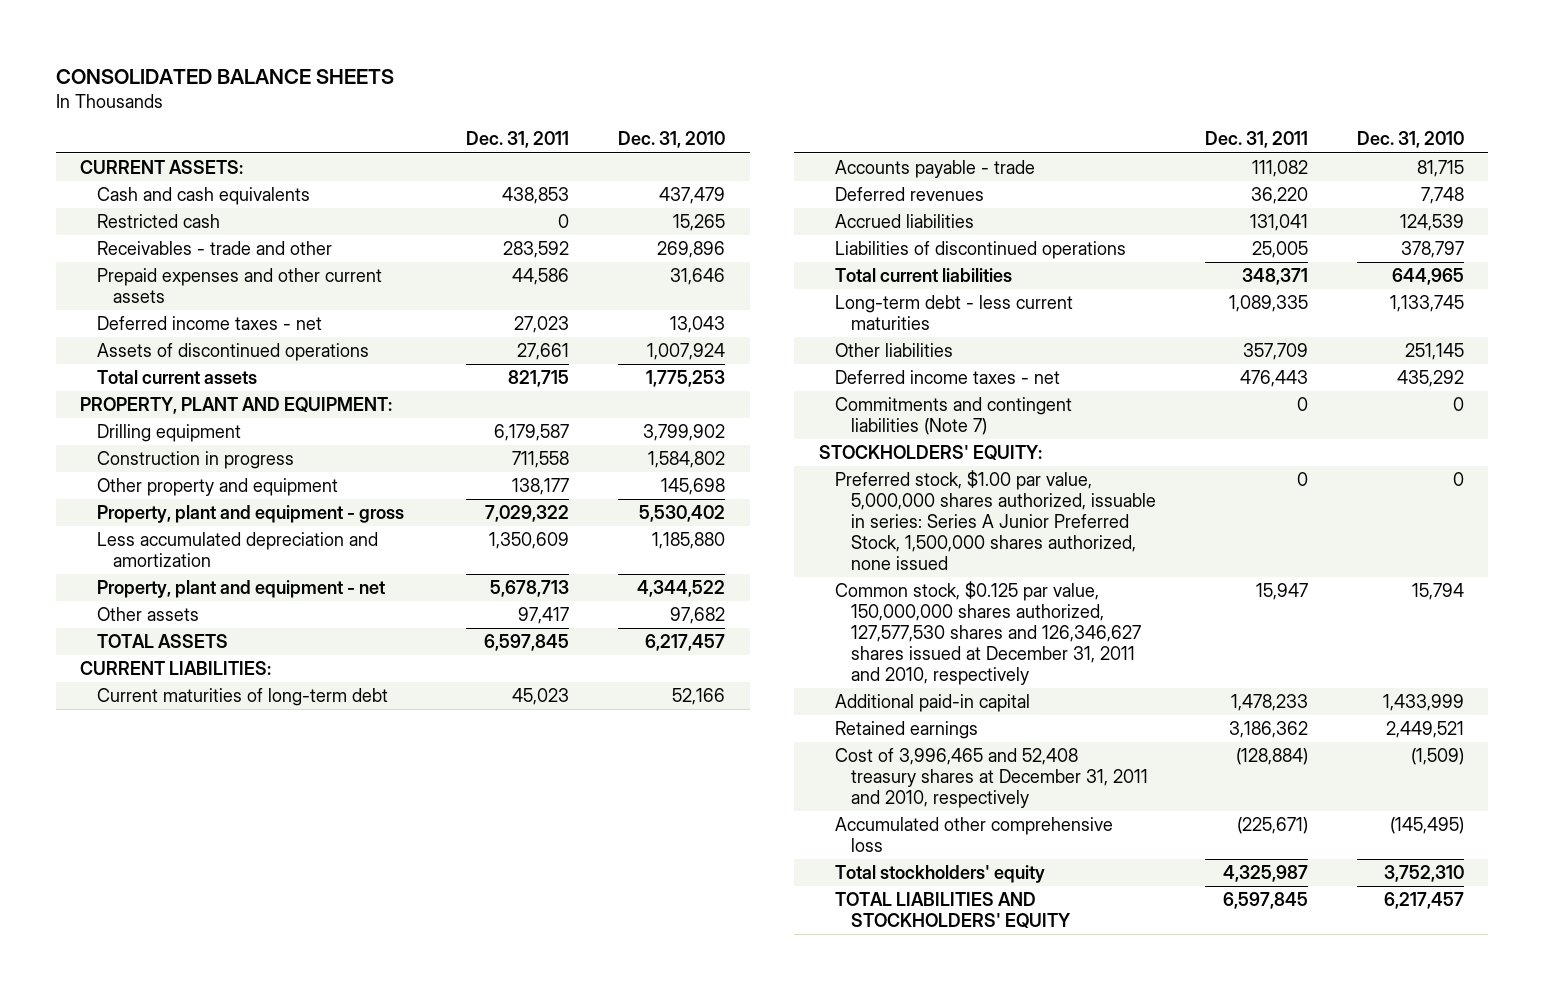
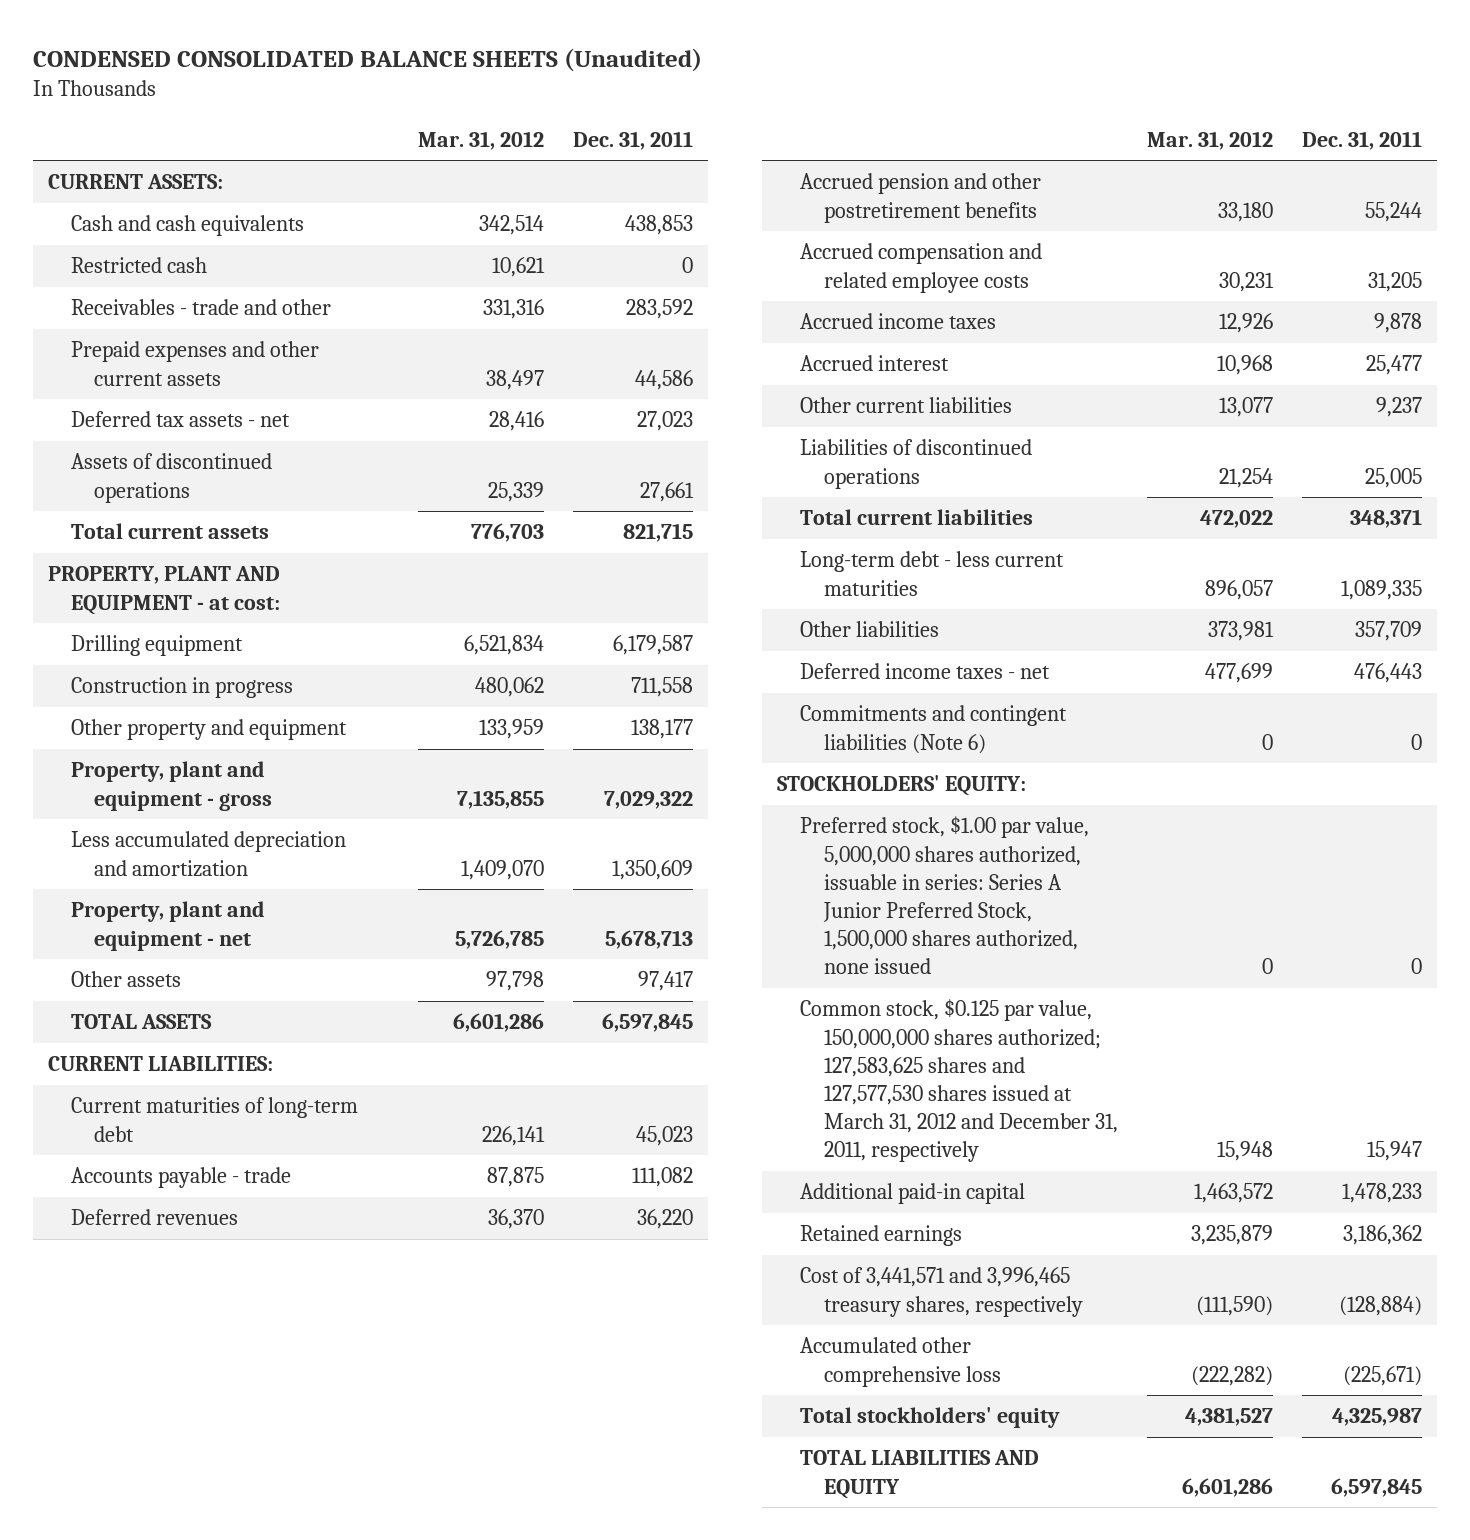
[55,68,394,84] CONSOLIDATED BALANCE SHEETS -> [32,47,702,72] CONDENSED CONSOLIDATED BALANCE SHEETS (Unaudited)
[618,131,726,149] Dec. 31, 2010 -> none
none -> [417,130,544,150] Mar. 31, 2012
[96,316,322,331] Deferred income taxes - net -> [70,411,290,428] Deferred tax assets - net
[80,397,393,415] PROPERTY, PLANT AND EQUIPMENT: -> [47,566,280,615] PROPERTY, PLANT AND EQUIPMENT - at cost:
[834,214,974,229] Accrued liabilities -> none
none -> [800,173,1042,223] Accrued pension and other postretirement benefits
none -> [800,243,1043,293] Accrued compensation and related employee costs
none -> [800,313,997,330] Accrued income taxes
none -> [800,355,950,372] Accrued interest
none -> [800,397,1013,414] Other current liabilities
[834,397,1072,436] Commitments and contingent liabilities (Note 7) -> [800,705,1068,754] Commitments and contingent liabilities (Note 6)
[834,581,1141,685] Common stock, $0.125 par value, 150,000,000 shares authorized, 127,577,530 shares and 126,346,627 shares issued at December 31, 2011 and 2010, respectively -> [800,999,1118,1163] Common stock, $0.125 par value, 150,000,000 shares authorized; 127,583,625 shares and 127,577,530 shares issued at March 31, 2012 and December 31, 2011, respectively
[834,748,1148,808] Cost of 3,996,465 and 52,408 treasury shares at December 31, 2011 and 2010, respectively -> [800,1267,1083,1317] Cost of 3,441,571 and 3,996,465 treasury shares, respectively
[834,892,1071,929] TOTAL LIABILITIES AND STOCKHOLDERS' EQUITY -> [800,1450,1040,1499] TOTAL LIABILITIES AND EQUITY

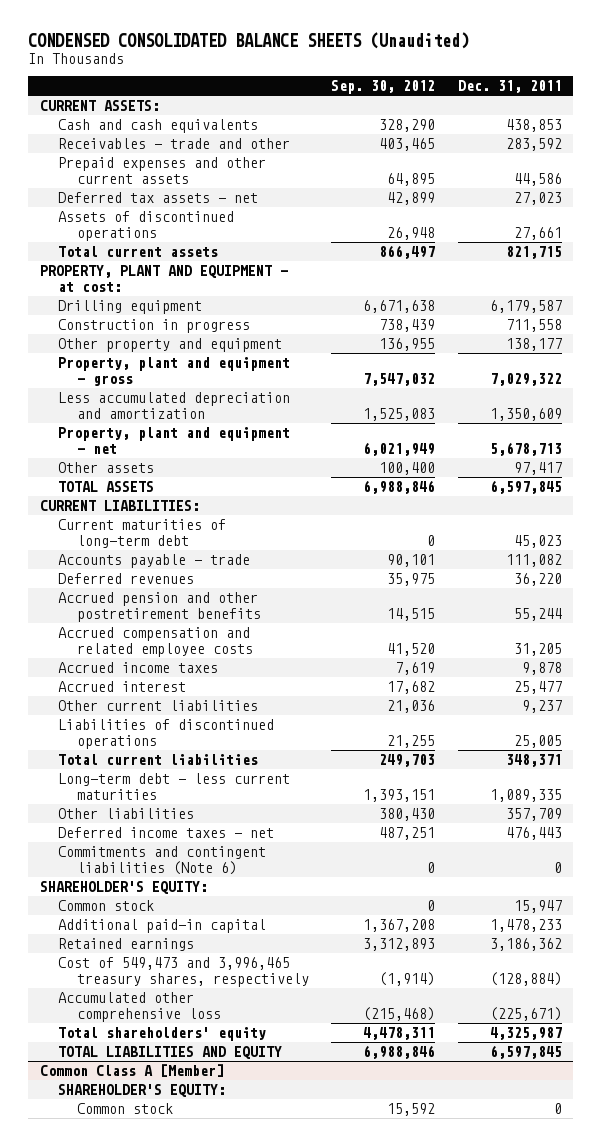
[417,130,544,150] Mar. 31, 2012 -> none
none -> [331,80,436,95] Sep. 30, 2012
[70,257,207,274] Restricted cash -> none
[800,816,1090,975] Preferred stock, $1.00 par value, 5,000,000 shares authorized, issuable in series: Series A Junior Preferred Stock, 1,500,000 shares authorized, none issued -> none
[776,775,1026,797] STOCKHOLDERS' EQUITY: -> [39,881,208,895] SHAREHOLDER'S EQUITY:
[800,999,1118,1163] Common stock, $0.125 par value, 150,000,000 shares authorized; 127,583,625 shares and 127,577,530 shares issued at March 31, 2012 and December 31, 2011, respectively -> [58,900,155,912] Common stock
[800,1267,1083,1317] Cost of 3,441,571 and 3,996,465 treasury shares, respectively -> [58,957,309,987] Cost of 549,473 and 3,996,465 treasury shares, respectively
[800,1407,1061,1429] Total stockholders' equity -> [58,1027,267,1042] Total shareholders' equity
none -> [39,1064,224,1078] Common Class A [Member]
none -> [58,1084,227,1098] SHAREHOLDER'S EQUITY:
none -> [76,1103,173,1115] Common stock

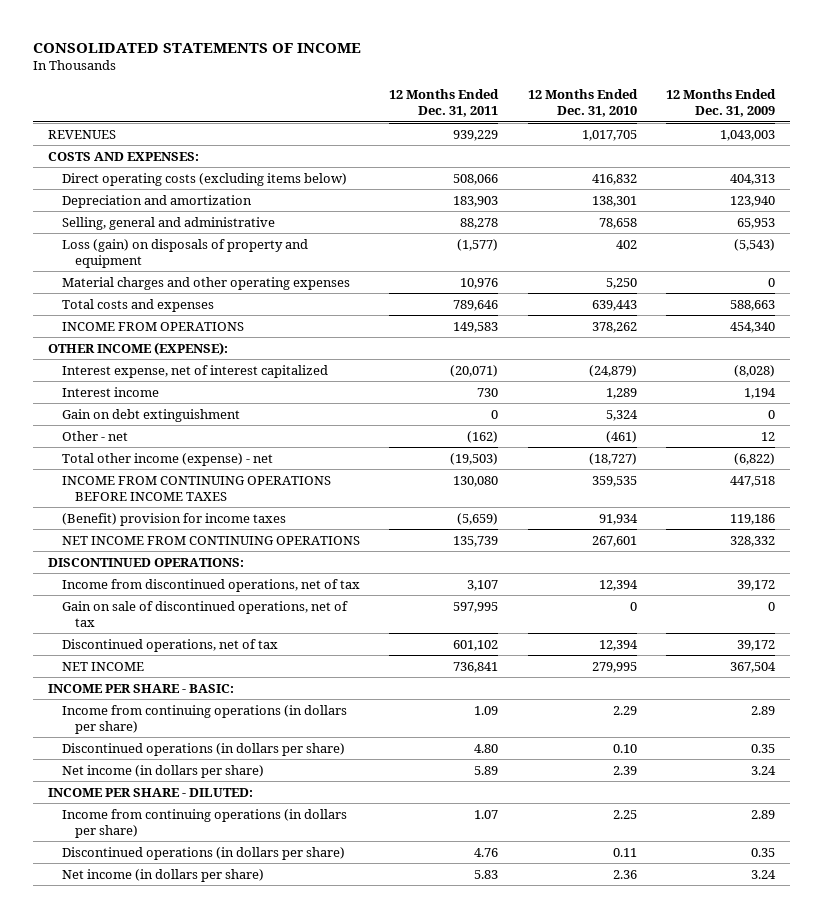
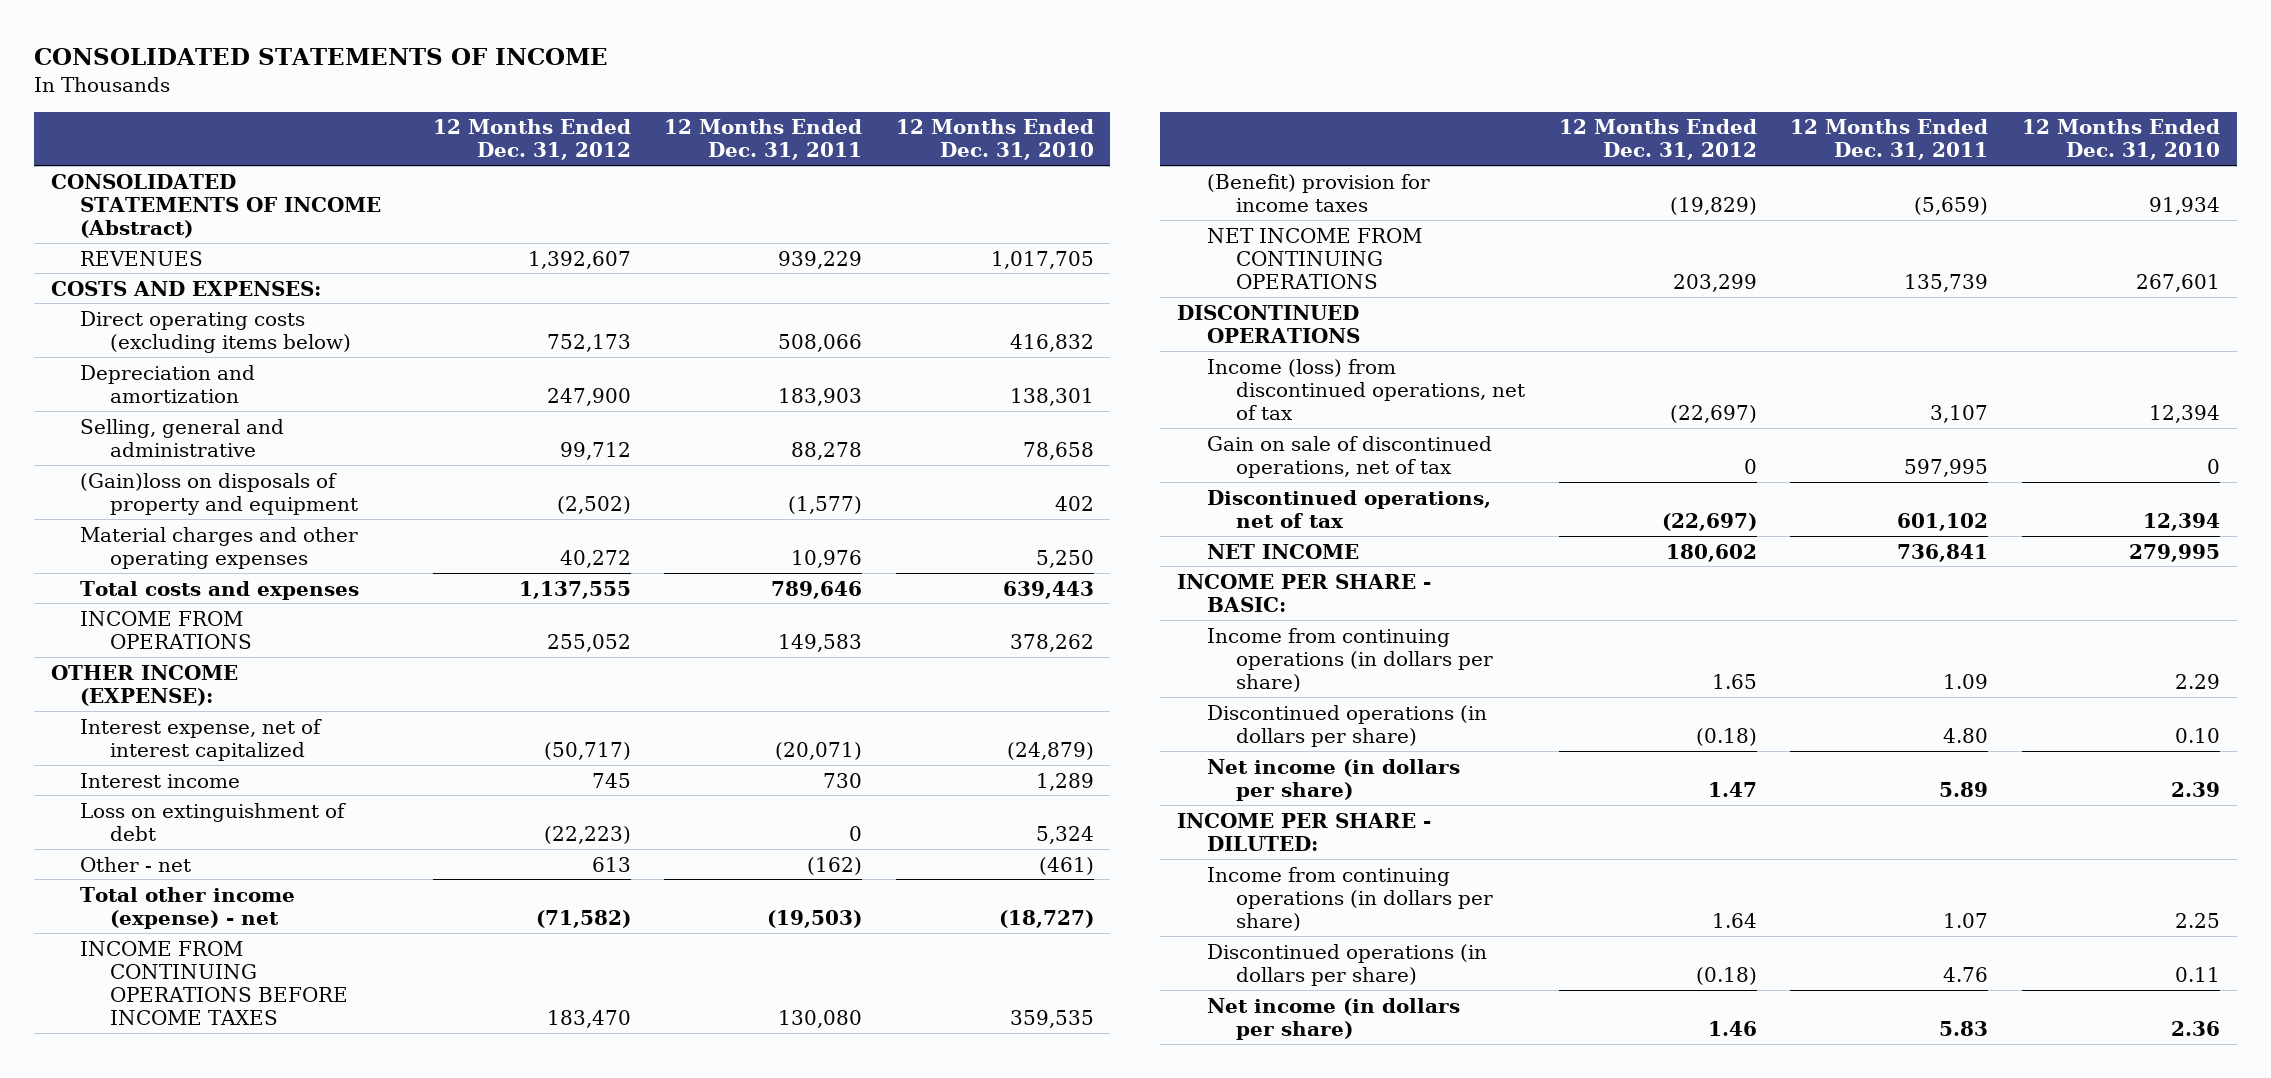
[666,88,777,118] 12 Months Ended Dec. 31, 2009 -> none
none -> [432,119,631,161] 12 Months Ended Dec. 31, 2012
none -> [50,173,382,238] CONSOLIDATED STATEMENTS OF INCOME (Abstract)
[61,238,308,269] Loss (gain) on disposals of property and equipment -> [80,472,359,515] (Gain)loss on disposals of property and equipment
[61,408,240,422] Gain on debt extinguishment -> [80,802,347,841] Loss on extinguishment of debt
[47,557,244,567] DISCONTINUED OPERATIONS: -> [1176,304,1360,343] DISCONTINUED OPERATIONS
[61,578,360,592] Income from discontinued operations, net of tax -> [1206,358,1526,420] Income (loss) from discontinued operations, net of tax

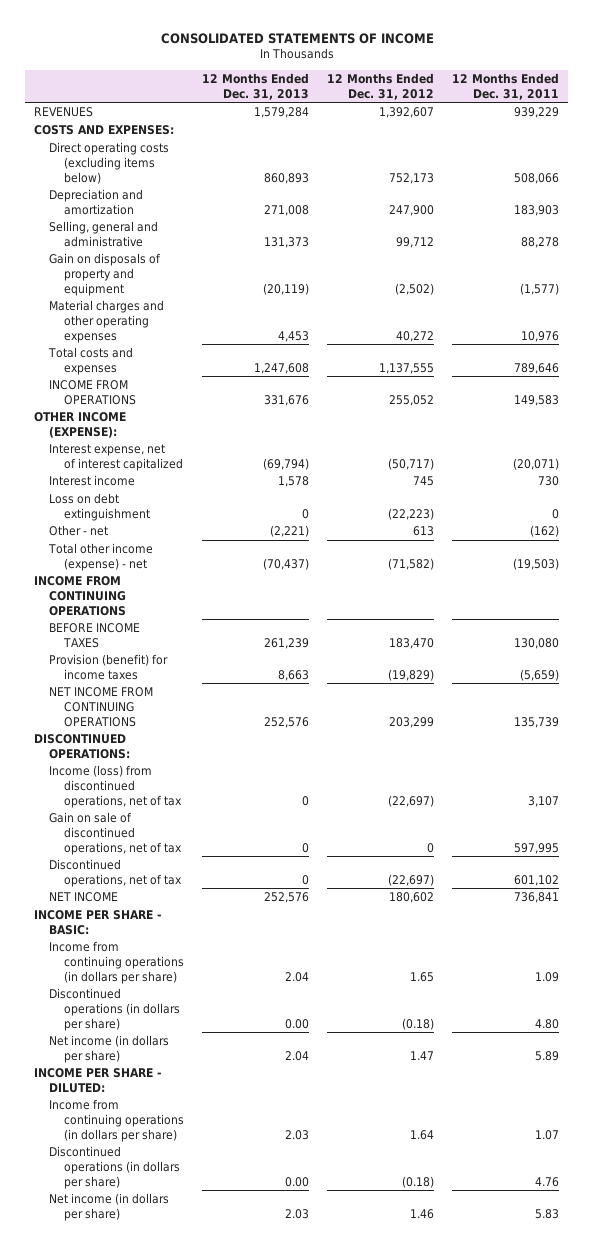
[895,119,1094,161] 12 Months Ended Dec. 31, 2010 -> none
none -> [202,72,310,100] 12 Months Ended Dec. 31, 2013
[50,173,382,238] CONSOLIDATED STATEMENTS OF INCOME (Abstract) -> none
[80,472,359,515] (Gain)loss on disposals of property and equipment -> [49,252,162,296] Gain on disposals of property and equipment
[80,802,347,841] Loss on extinguishment of debt -> [49,492,151,521] Loss on debt extinguishment
none -> [34,575,127,616] INCOME FROM CONTINUING OPERATIONS
[80,940,349,1025] INCOME FROM CONTINUING OPERATIONS BEFORE INCOME TAXES -> [49,622,141,648] BEFORE INCOME TAXES
[1206,173,1430,212] (Benefit) provision for income taxes -> [49,653,169,680] Provision (benefit) for income taxes
[1176,304,1360,343] DISCONTINUED OPERATIONS -> [34,733,131,759] DISCONTINUED OPERATIONS:

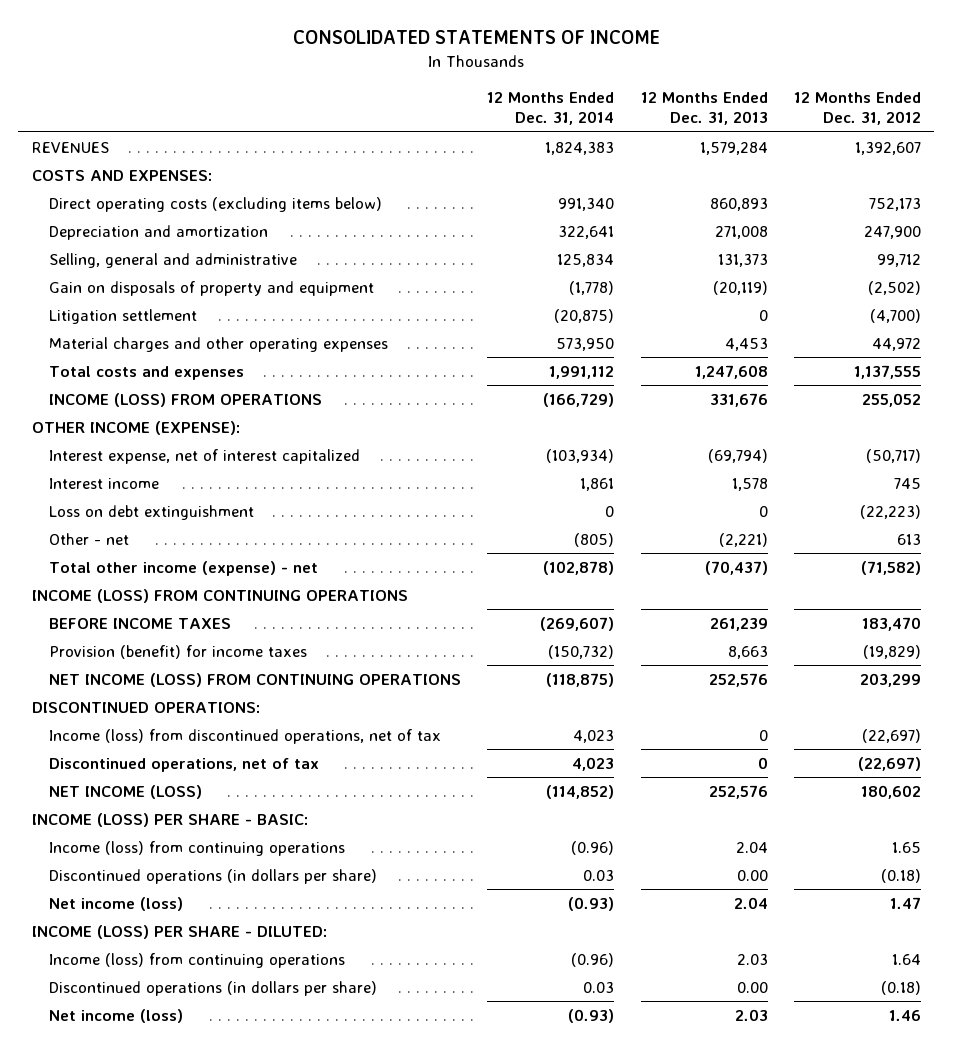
[452,72,560,100] 12 Months Ended Dec. 31, 2011 -> none
none -> [487,92,615,126] 12 Months Ended Dec. 31, 2014
none -> [48,308,197,324] Litigation settlement
[396,330,435,342] 40,272 -> [872,337,922,351] 44,972
[49,379,137,405] INCOME FROM OPERATIONS -> [48,392,322,407] INCOME (LOSS) FROM OPERATIONS
[34,575,127,616] INCOME FROM CONTINUING OPERATIONS -> [31,588,408,603] INCOME (LOSS) FROM CONTINUING OPERATIONS
[49,686,154,727] NET INCOME FROM CONTINUING OPERATIONS -> [48,672,461,687] NET INCOME (LOSS) FROM CONTINUING OPERATIONS
[49,811,183,855] Gain on sale of discontinued operations, net of tax -> none
[49,891,119,902] NET INCOME -> [48,784,202,799] NET INCOME (LOSS)
[34,909,162,935] INCOME PER SHARE - BASIC: -> [31,812,308,827] INCOME (LOSS) PER SHARE - BASIC:
[49,940,185,984] Income from continuing operations (in dollars per share) -> [48,840,345,856] Income (loss) from continuing operations
[49,1034,170,1063] Net income (in dollars per share) -> [48,896,183,911] Net income (loss)
[34,1067,162,1093] INCOME PER SHARE - DILUTED: -> [31,924,327,939] INCOME (LOSS) PER SHARE - DILUTED:
[49,1098,185,1142] Income from continuing operations (in dollars per share) -> [48,952,345,968] Income (loss) from continuing operations
[49,1192,170,1221] Net income (in dollars per share) -> [48,1008,183,1023] Net income (loss)

